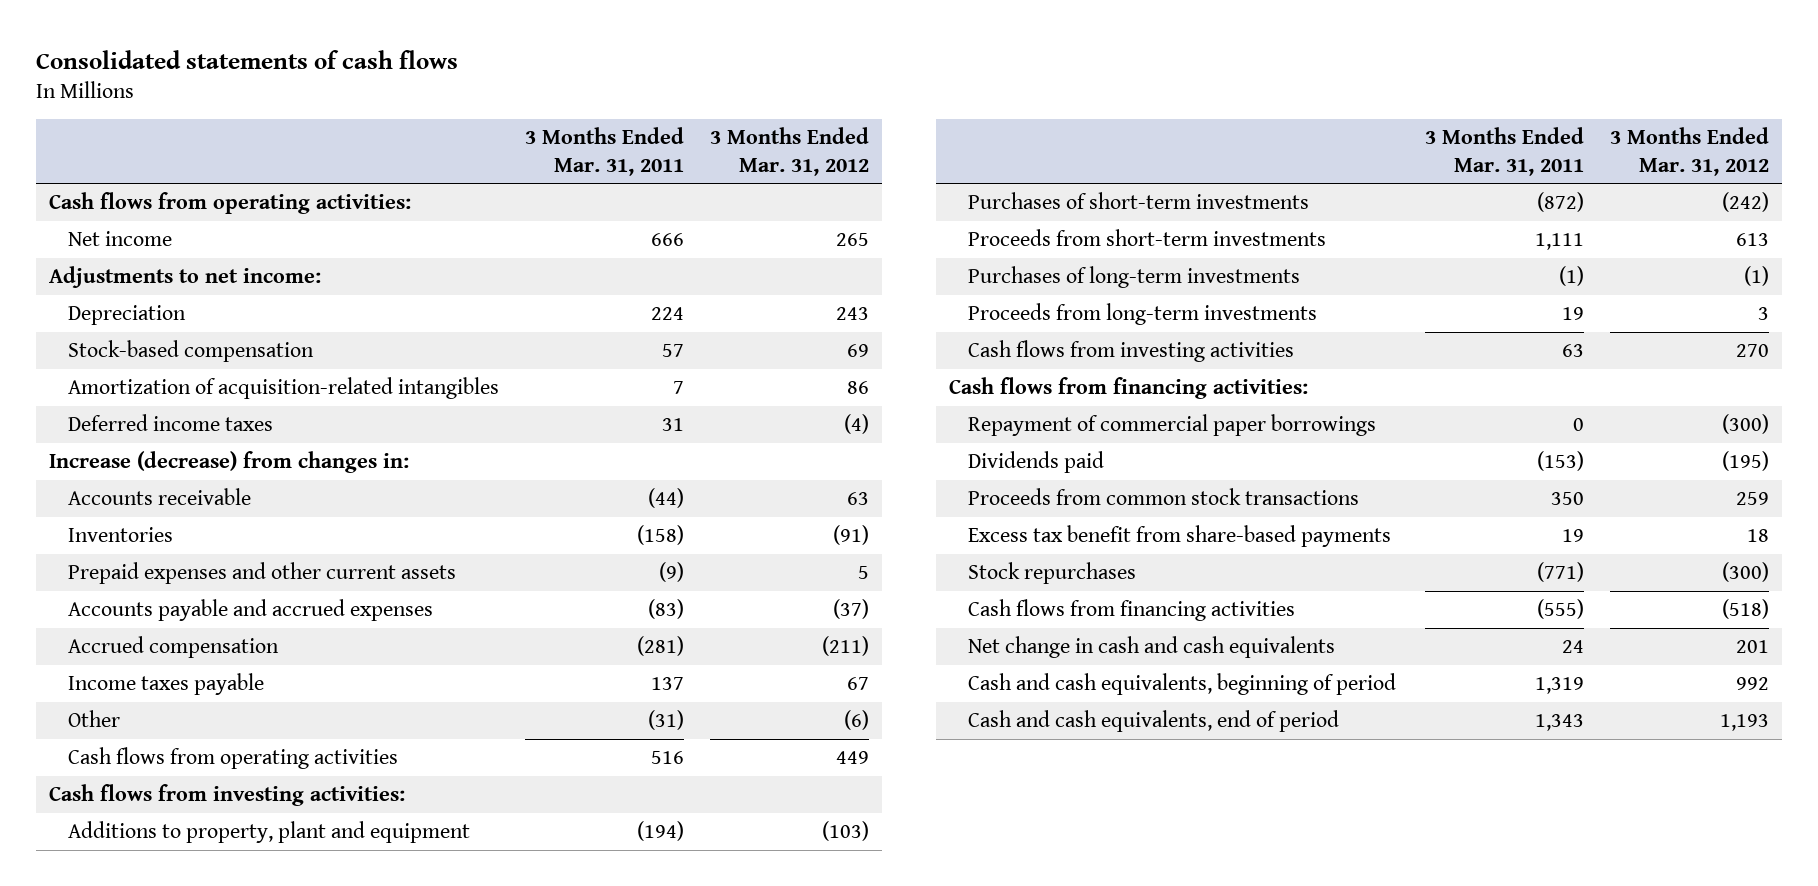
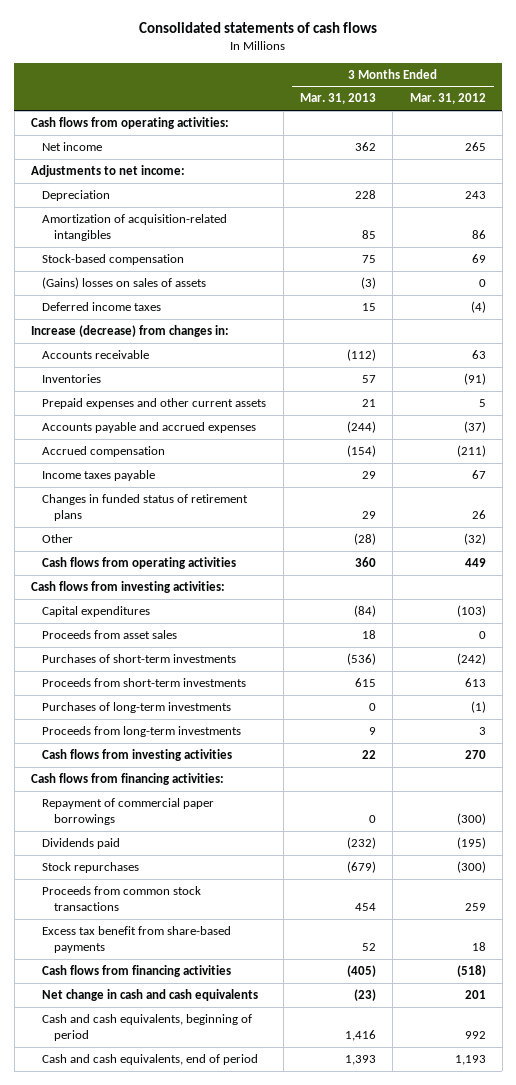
[525,127,685,176] 3 Months Ended Mar. 31, 2011 -> none
none -> [299,93,376,105] Mar. 31, 2013
[67,339,314,362] Stock-based compensation -> [42,253,185,265] Stock-based compensation
none -> [42,276,207,289] (Gains) losses on sales of assets
none -> [42,493,249,521] Changes in funded status of retirement plans
[844,709,870,730] (6) -> [463,532,486,545] (32)
[67,820,470,843] Additions to property, plant and equipment -> [42,605,151,617] Capital expenditures
none -> [42,629,178,639] Proceeds from asset sales
[967,561,1136,584] Stock repurchases -> [42,861,140,873] Stock repurchases

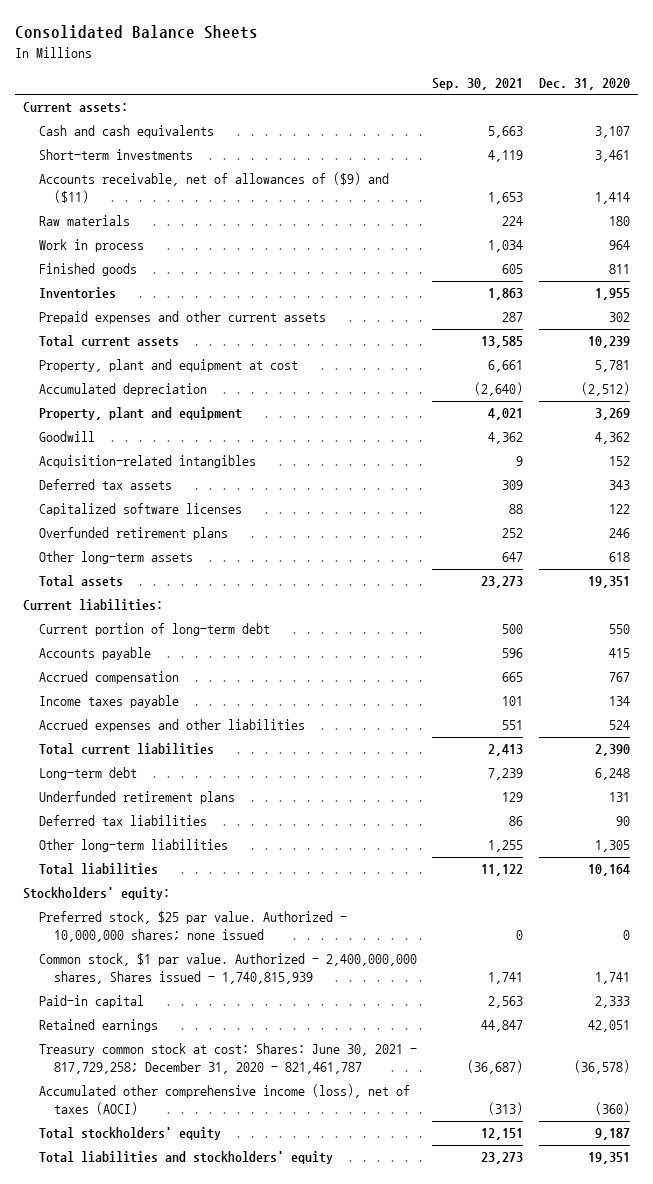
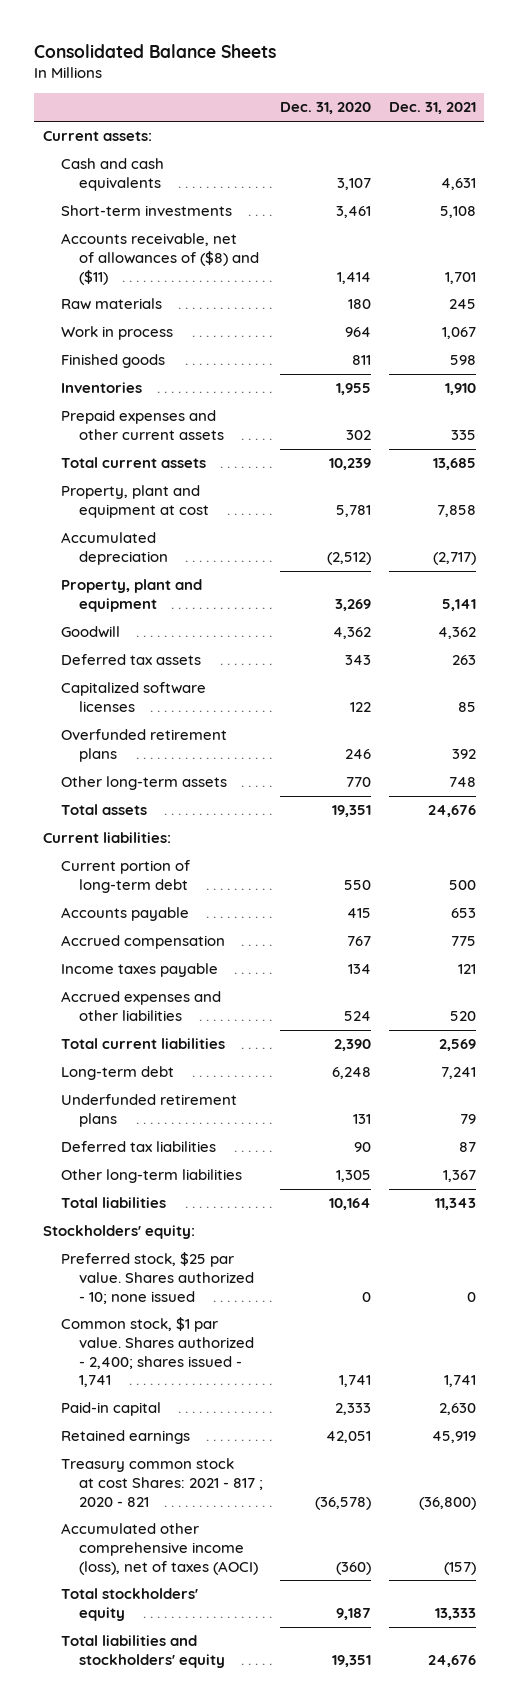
[432,78,524,91] Sep. 30, 2021 -> none
none -> [388,102,476,115] Dec. 31, 2021
[38,172,389,204] Accounts receivable, net of allowances of ($9) and ($11) -> [60,233,259,285] Accounts receivable, net of allowances of ($8) and ($11)
[38,455,256,469] Acquisition-related intangibles -> none
[609,552,631,563] 618 -> [346,777,372,788] 770
[38,911,347,943] Preferred stock, $25 par value. Authorized - 10,000,000 shares; none issued -> [60,1252,254,1304] Preferred stock, $25 par value. Shares authorized - 10; none issued
[38,953,417,985] Common stock, $1 par value. Authorized - 2,400,000,000 shares, Shares issued - 1,740,815,939 -> [60,1317,254,1388] Common stock, $1 par value. Shares authorized - 2,400; shares issued - 1,741
[38,1043,417,1075] Treasury common stock at cost: Shares: June 30, 2021 - 817,729,258; December 31, 2020 - 821,461,787 -> [60,1458,263,1507] Treasury common stock at cost Shares: 2021 - 817 ; 2020 - 821

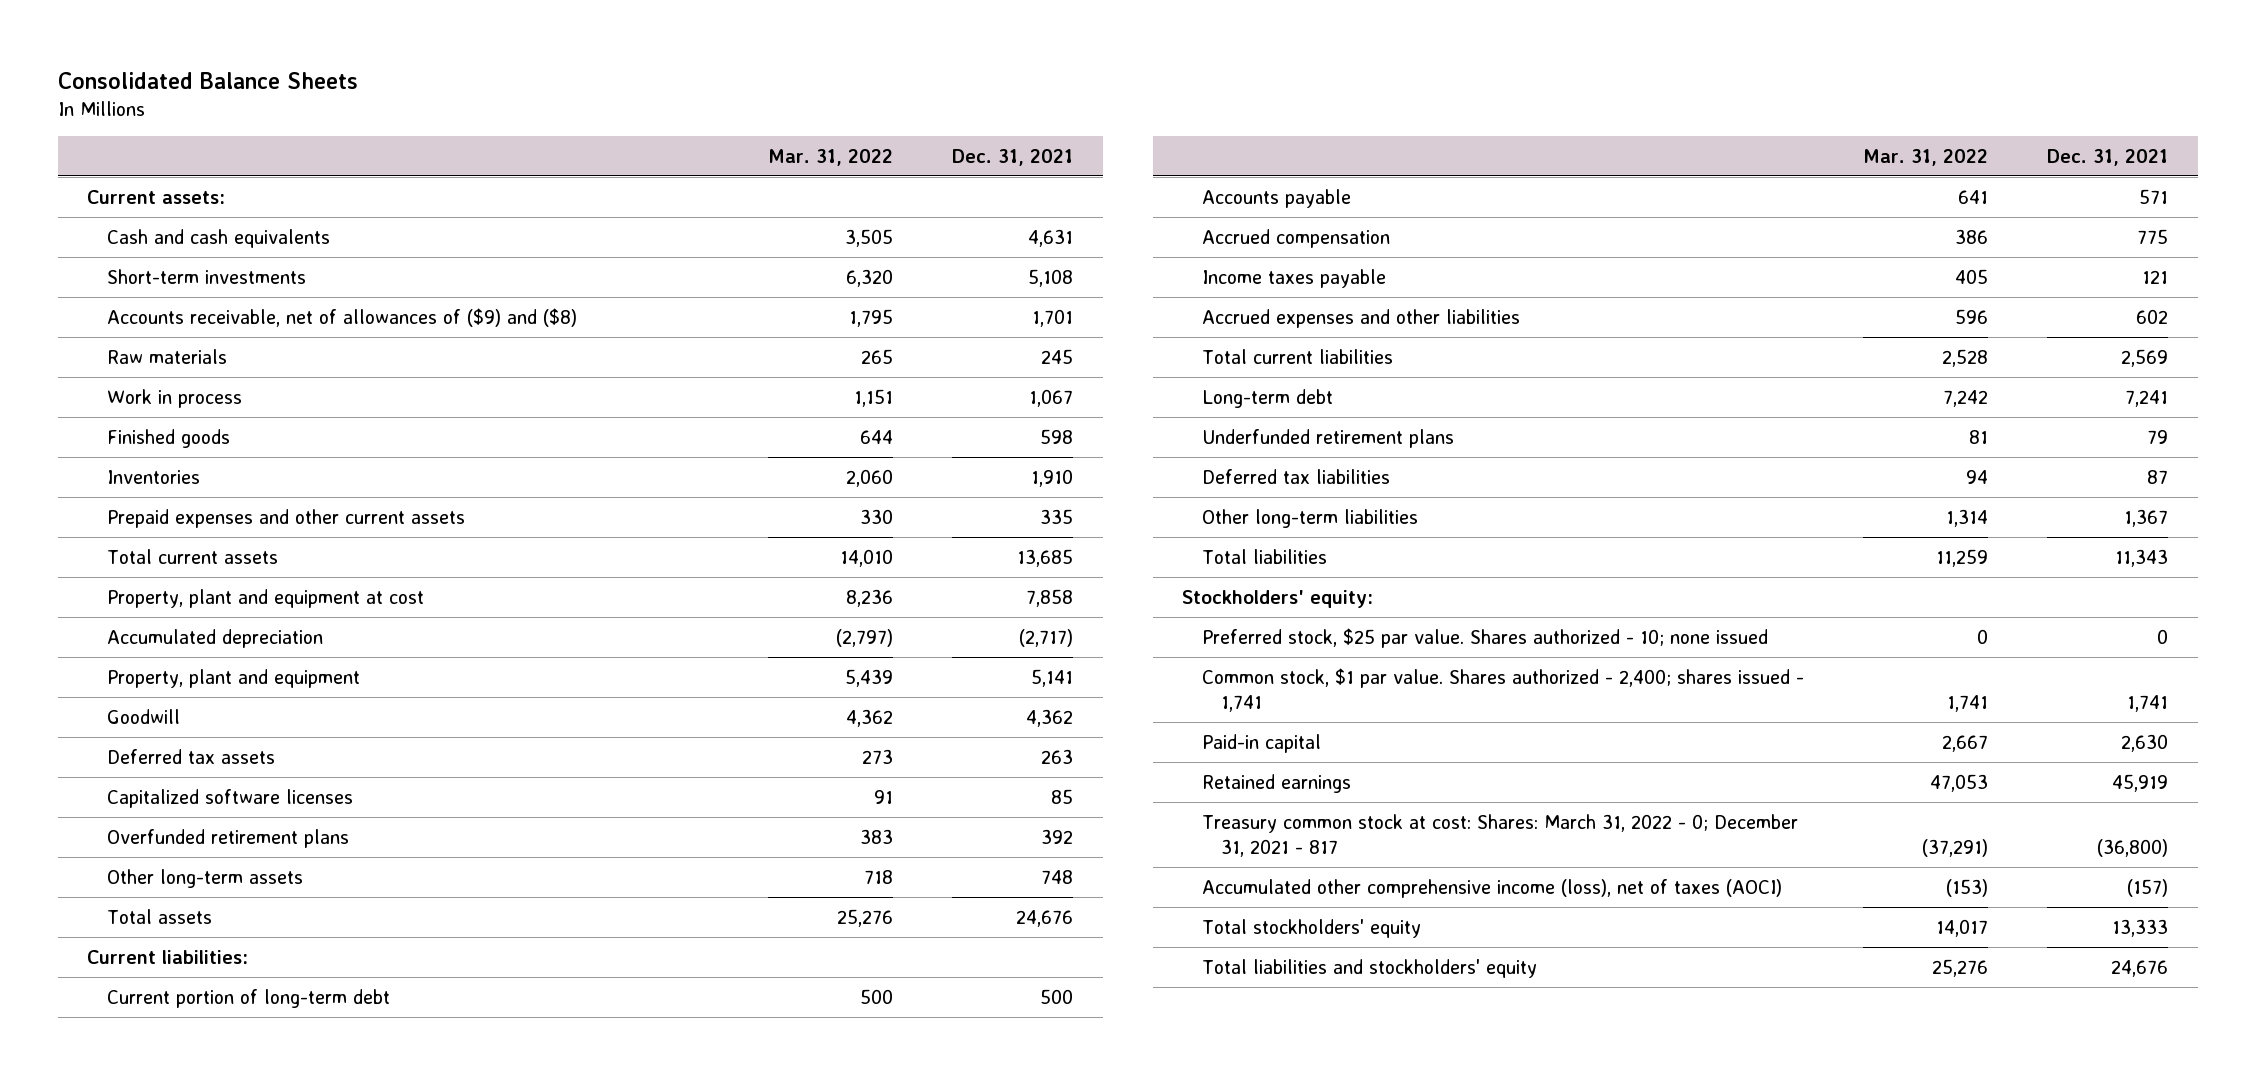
[280,102,372,115] Dec. 31, 2020 -> none
none -> [767,148,893,166] Mar. 31, 2022
[60,233,259,285] Accounts receivable, net of allowances of ($8) and ($11) -> [106,307,577,327] Accounts receivable, net of allowances of ($9) and ($8)
[450,908,476,919] 653 -> [2139,188,2169,204] 571
[449,1011,476,1022] 520 -> [2136,308,2169,324] 602
[60,1458,263,1507] Treasury common stock at cost Shares: 2021 - 817 ; 2020 - 821 -> [1201,813,1798,858] Treasury common stock at cost: Shares: March 31, 2022 - 0; December 31, 2021 - 817

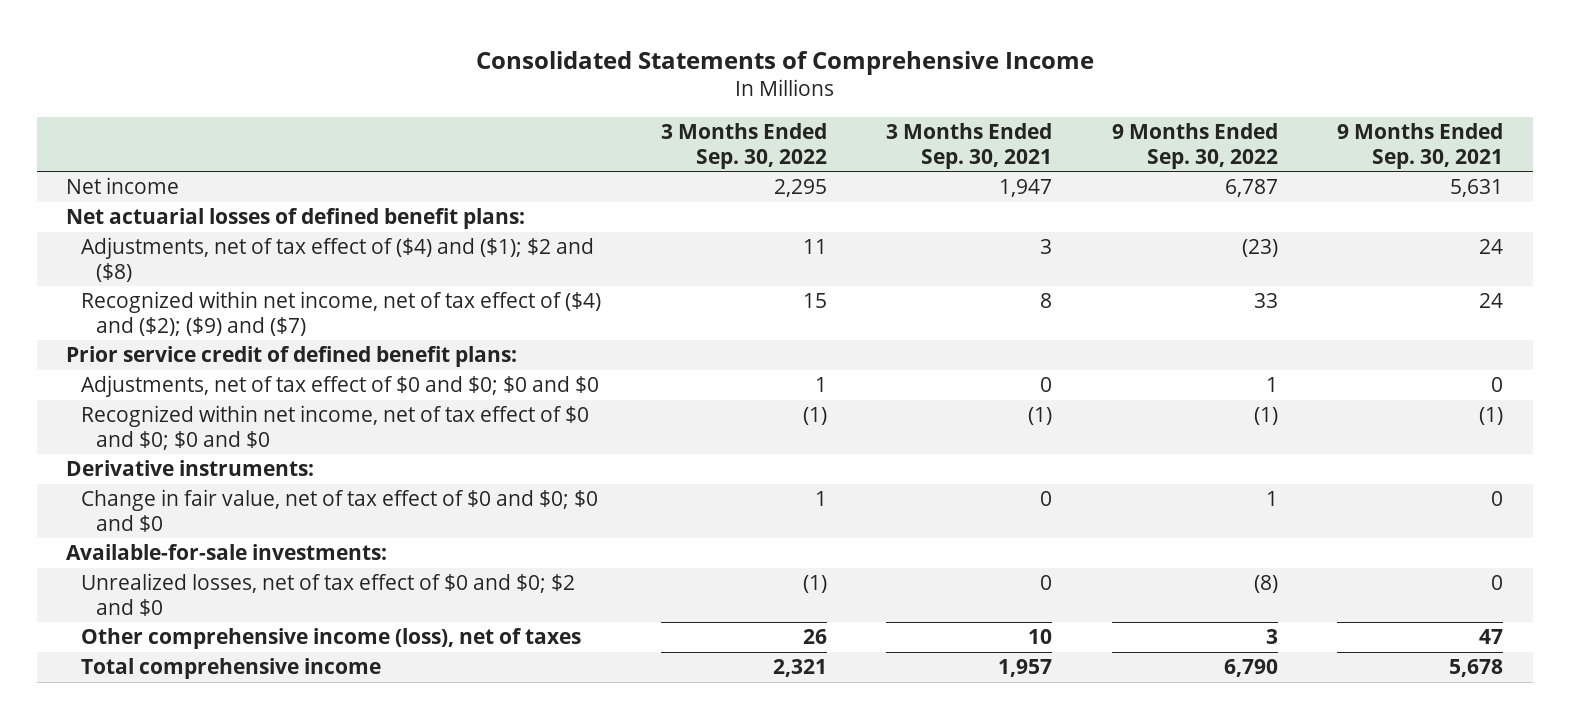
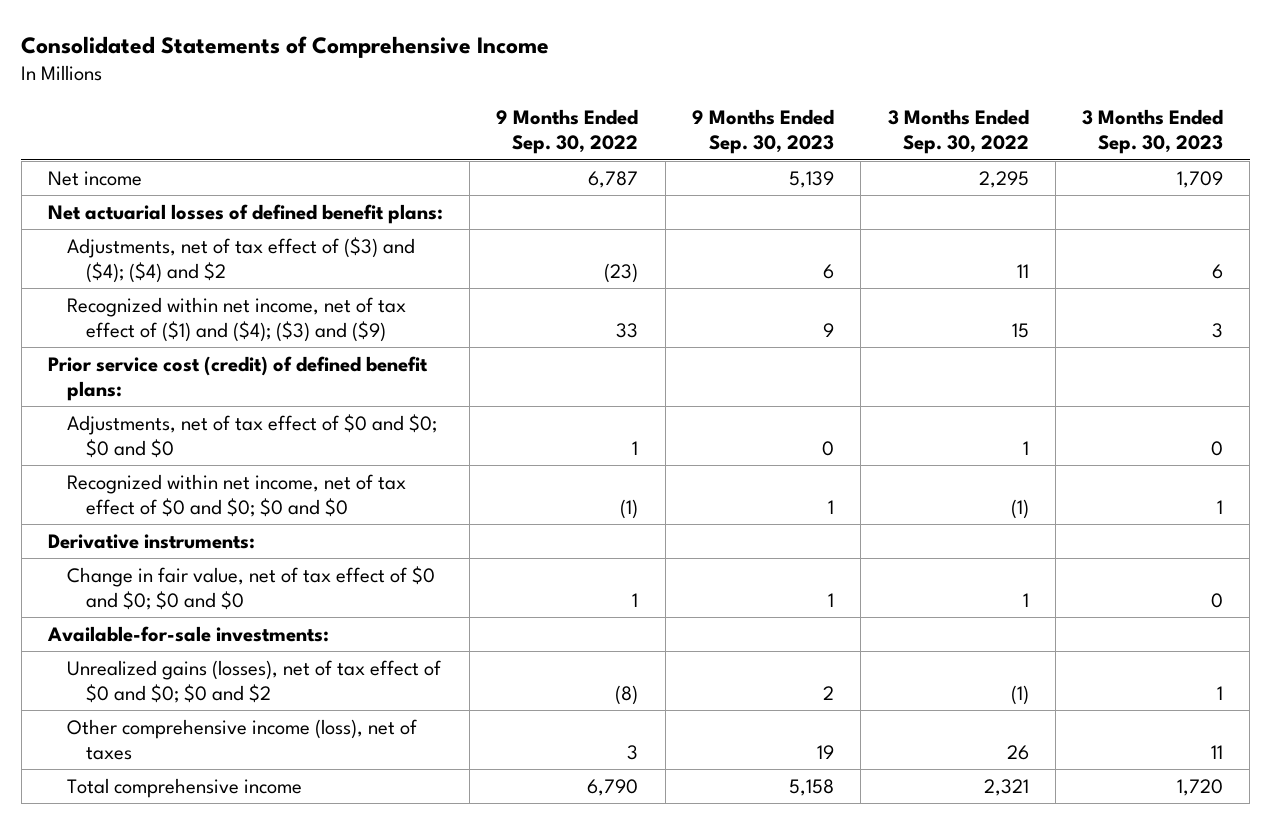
[886,122,1053,169] 3 Months Ended Sep. 30, 2021 -> none
[1336,122,1503,169] 9 Months Ended Sep. 30, 2021 -> none
none -> [691,109,834,155] 9 Months Ended Sep. 30, 2023
none -> [1082,109,1224,155] 3 Months Ended Sep. 30, 2023
[81,237,595,282] Adjustments, net of tax effect of ($4) and ($1); $2 and ($8) -> [67,236,416,283] Adjustments, net of tax effect of ($3) and ($4); ($4) and $2
[81,291,602,336] Recognized within net income, net of tax effect of ($4) and ($2); ($9) and ($7) -> [67,296,407,342] Recognized within net income, net of tax effect of ($1) and ($4); ($3) and ($9)
[66,346,518,368] Prior service credit of defined benefit plans: -> [47,355,428,401] Prior service cost (credit) of defined benefit plans:
[81,573,576,616] Unrealized losses, net of tax effect of $0 and $0; $2 and $0 -> [67,659,442,703] Unrealized gains (losses), net of tax effect of $0 and $0; $0 and $2

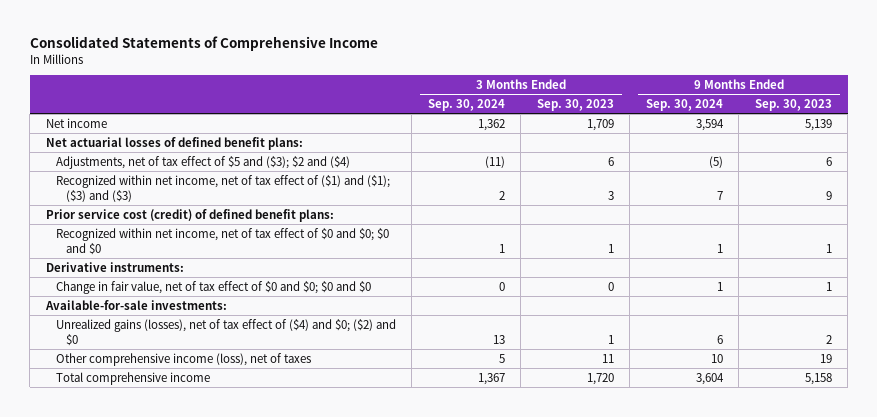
[496,109,639,155] 9 Months Ended Sep. 30, 2022 -> none
[887,109,1029,155] 3 Months Ended Sep. 30, 2022 -> none
none -> [427,99,505,112] Sep. 30, 2024
none -> [645,99,723,112] Sep. 30, 2024
[67,236,416,283] Adjustments, net of tax effect of ($3) and ($4); ($4) and $2 -> [55,155,350,169] Adjustments, net of tax effect of $5 and ($3); $2 and ($4)
[67,296,407,342] Recognized within net income, net of tax effect of ($1) and ($4); ($3) and ($9) -> [55,174,390,202] Recognized within net income, net of tax effect of ($1) and ($1); ($3) and ($3)
[67,413,438,458] Adjustments, net of tax effect of $0 and $0; $0 and $0 -> none
[67,659,442,703] Unrealized gains (losses), net of tax effect of $0 and $0; $0 and $2 -> [55,318,396,346] Unrealized gains (losses), net of tax effect of ($4) and $0; ($2) and $0

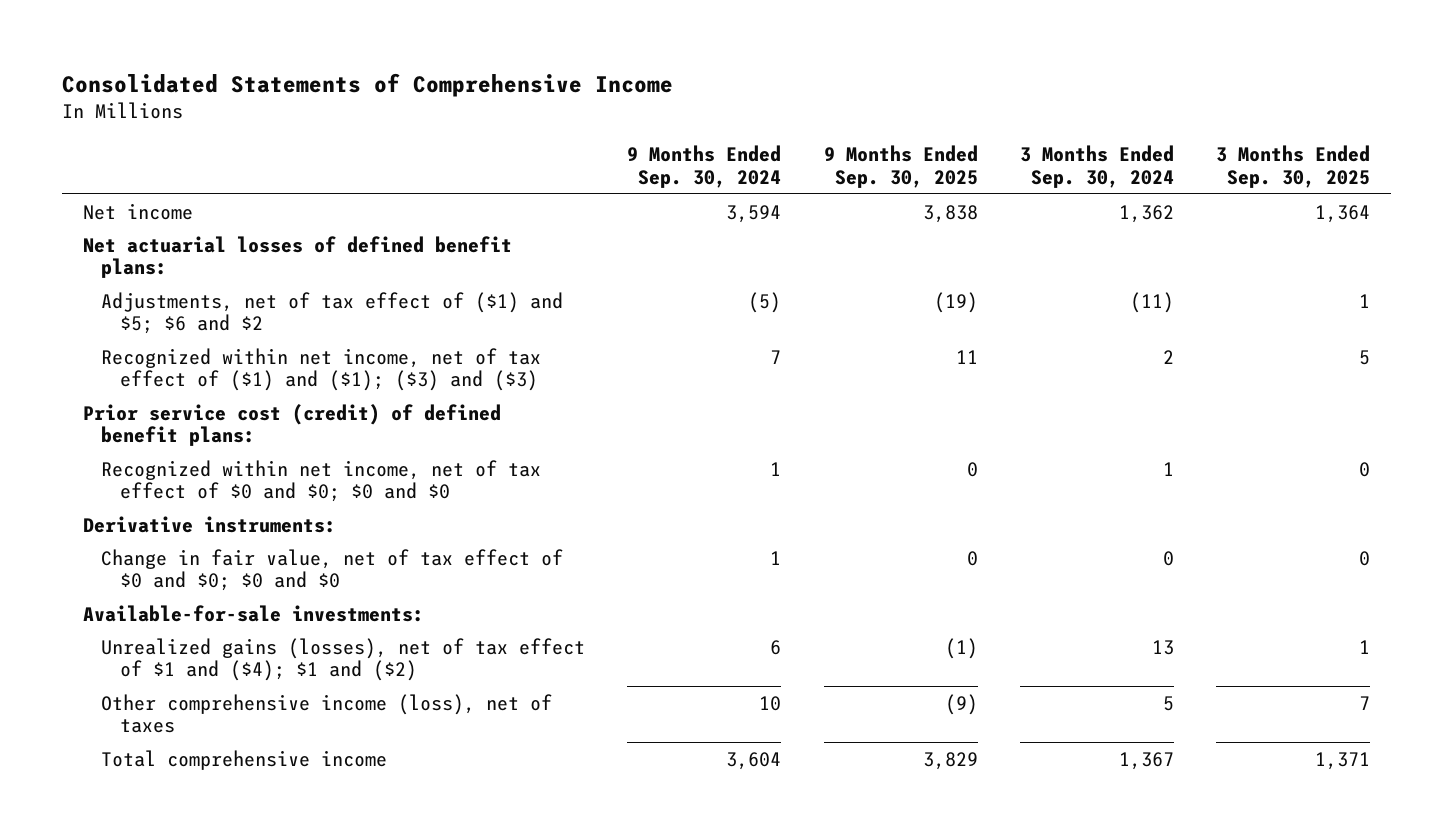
[536,99,614,112] Sep. 30, 2023 -> none
[754,99,832,112] Sep. 30, 2023 -> none
none -> [823,145,978,188] 9 Months Ended Sep. 30, 2025
none -> [1215,145,1370,188] 3 Months Ended Sep. 30, 2025
[55,155,350,169] Adjustments, net of tax effect of $5 and ($3); $2 and ($4) -> [101,291,564,335] Adjustments, net of tax effect of ($1) and $5; $6 and $2
[55,318,396,346] Unrealized gains (losses), net of tax effect of ($4) and $0; ($2) and $0 -> [101,637,586,682] Unrealized gains (losses), net of tax effect of $1 and ($4); $1 and ($2)

